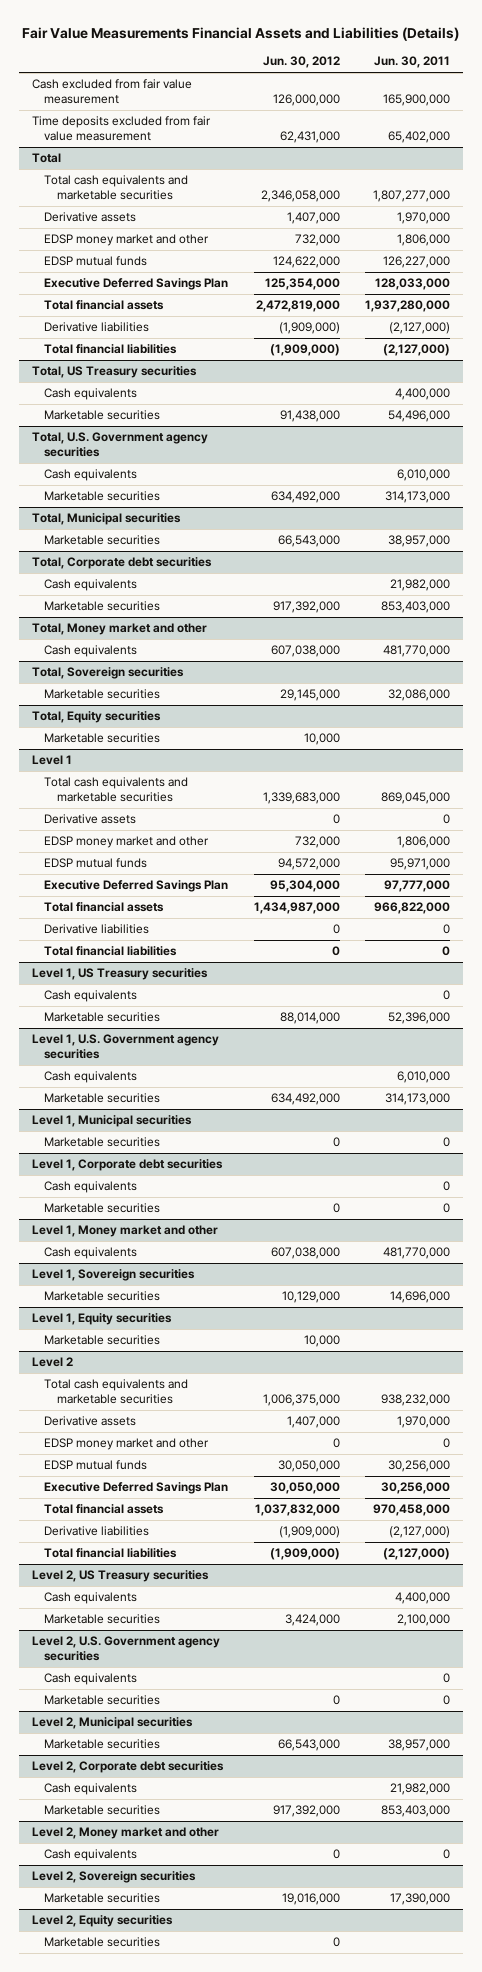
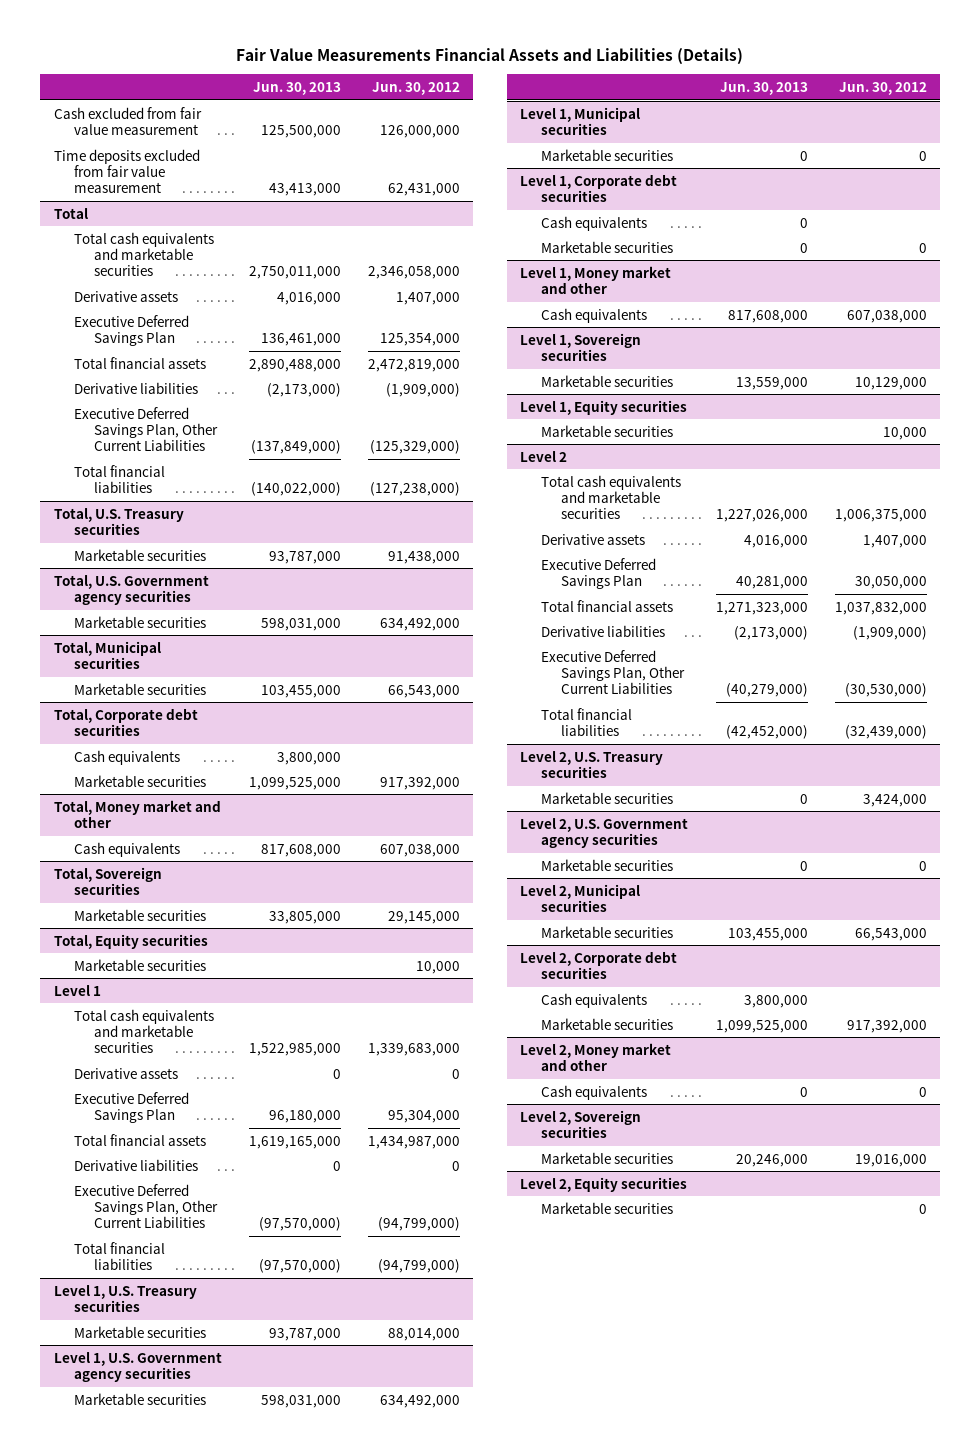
[374,56,451,69] Jun. 30, 2011 -> none
none -> [252,81,341,95] Jun. 30, 2013
[44,234,210,247] EDSP money market and other -> none
[44,256,148,267] EDSP mutual funds -> none
[44,388,138,401] Cash equivalents -> none
none -> [73,406,218,452] Executive Deferred Savings Plan, Other Current Liabilities
[269,344,340,357] (1,909,000) -> [369,481,460,496] (127,238,000)
[32,366,198,379] Total, US Treasury securities -> [53,507,184,535] Total, U.S. Treasury securities
[44,469,138,482] Cash equivalents -> none
[44,836,210,849] EDSP money market and other -> none
[44,858,148,869] EDSP mutual funds -> none
[44,990,138,1003] Cash equivalents -> none
none -> [73,1183,218,1229] Executive Deferred Savings Plan, Other Current Liabilities
[331,946,340,957] 0 -> [377,1258,460,1273] (94,799,000)
[32,968,209,981] Level 1, US Treasury securities -> [53,1284,197,1312] Level 1, U.S. Treasury securities
[44,1071,138,1084] Cash equivalents -> none
[44,1438,210,1451] EDSP money market and other -> none
[44,1460,148,1471] EDSP mutual funds -> none
[44,1592,138,1605] Cash equivalents -> none
none -> [540,649,685,695] Executive Deferred Savings Plan, Other Current Liabilities
[269,1548,340,1561] (1,909,000) -> [844,724,927,739] (32,439,000)
[32,1570,210,1583] Level 2, US Treasury securities -> [520,750,664,778] Level 2, U.S. Treasury securities
[44,1673,138,1686] Cash equivalents -> none

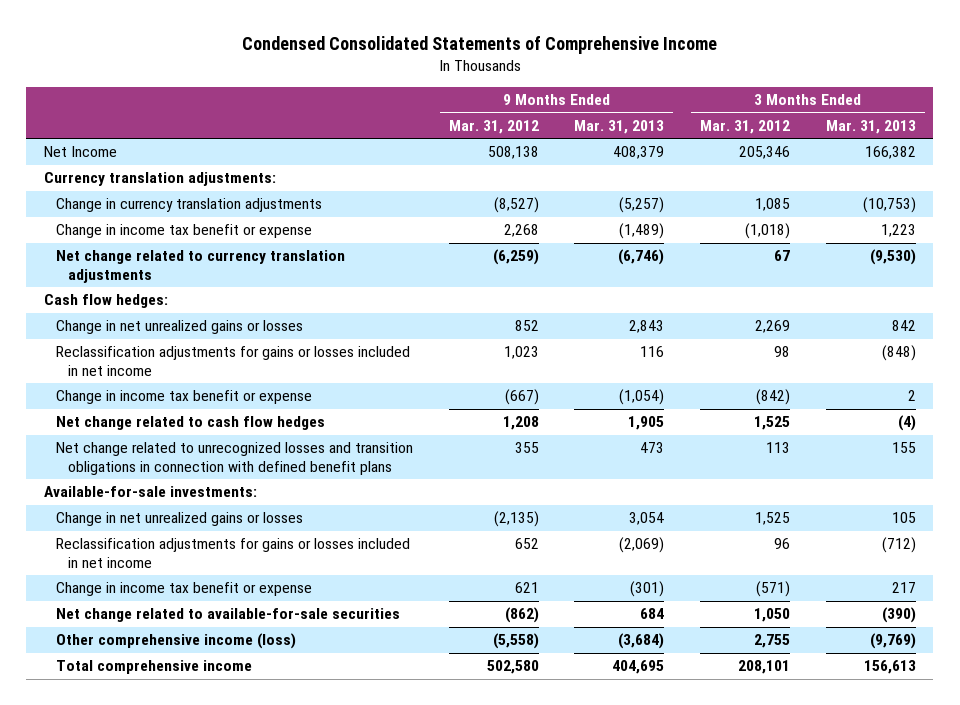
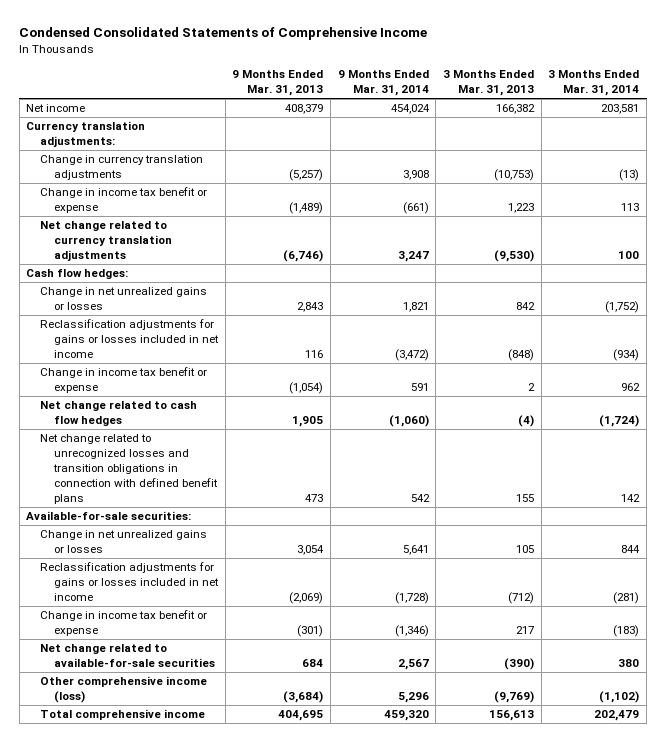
[448,119,539,134] Mar. 31, 2012 -> none
[700,119,791,134] Mar. 31, 2012 -> none
none -> [337,70,429,97] 9 Months Ended Mar. 31, 2014
none -> [548,70,640,97] 3 Months Ended Mar. 31, 2014
[44,146,118,158] Net Income -> [26,104,86,113] Net income
[44,486,258,498] Available-for-sale investments: -> [26,511,192,521] Available-for-sale securities:

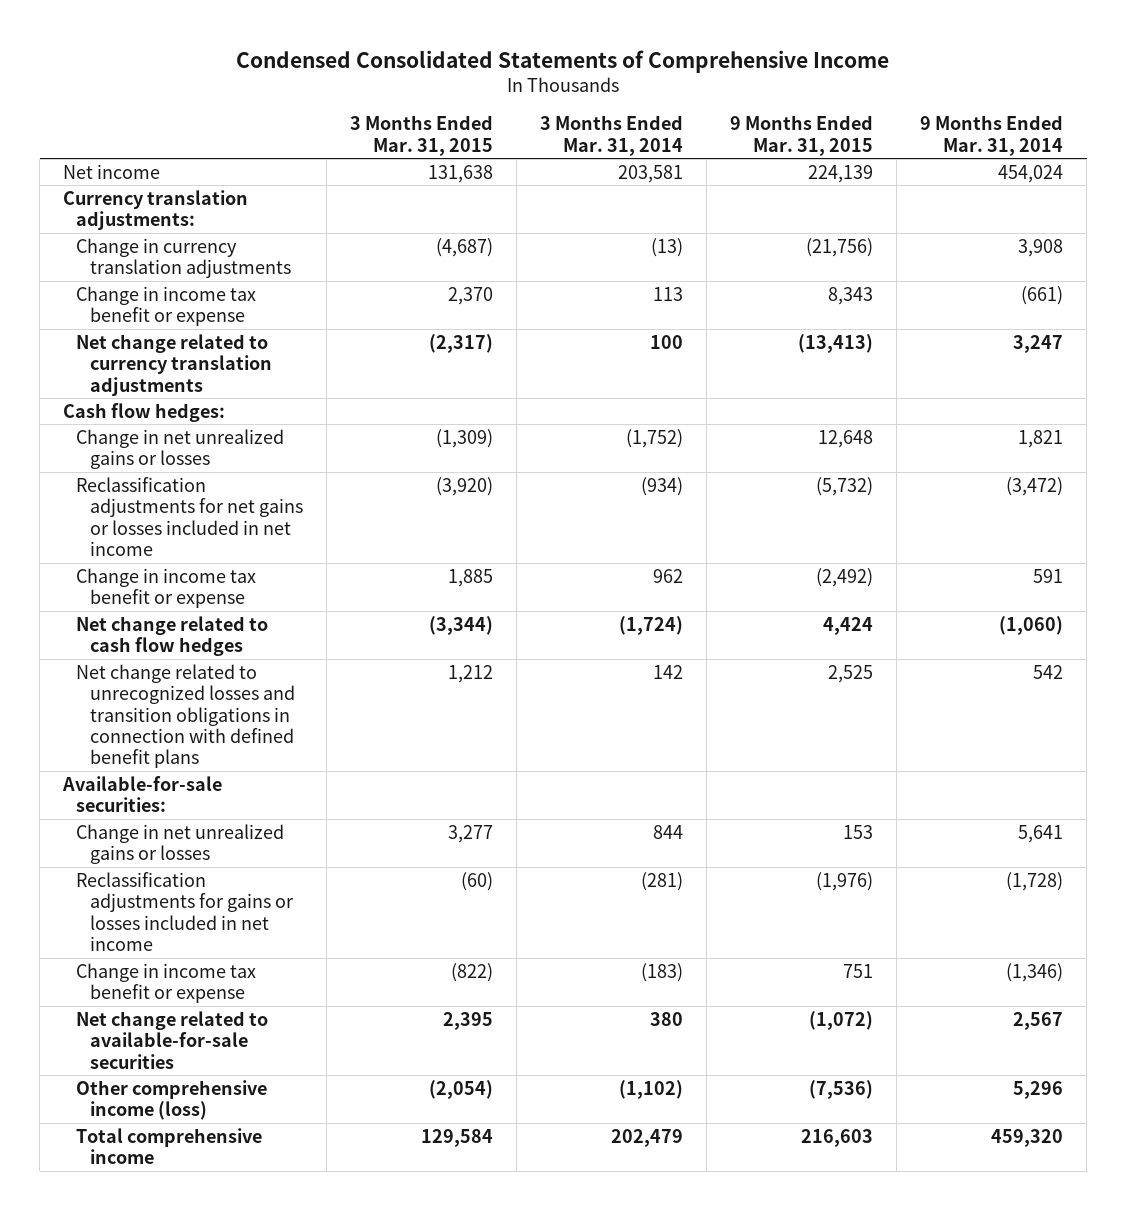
[232,70,324,97] 9 Months Ended Mar. 31, 2013 -> none
[443,70,535,97] 3 Months Ended Mar. 31, 2013 -> none
none -> [349,115,493,156] 3 Months Ended Mar. 31, 2015
none -> [730,115,874,156] 9 Months Ended Mar. 31, 2015
[40,319,219,359] Reclassification adjustments for gains or losses included in net income -> [76,476,303,557] Reclassification adjustments for net gains or losses included in net income

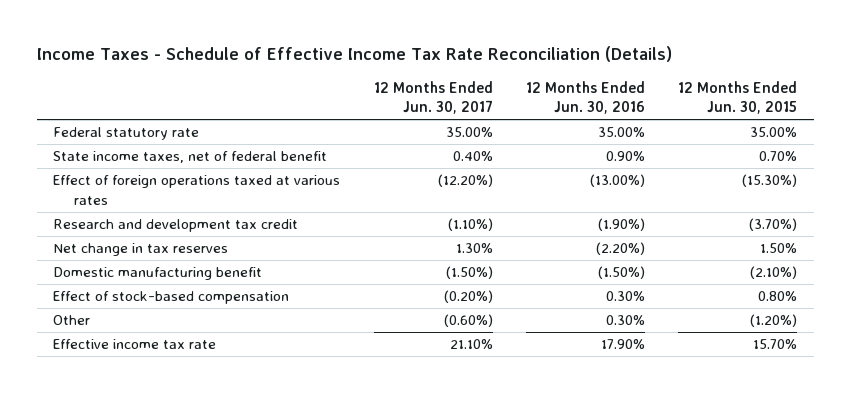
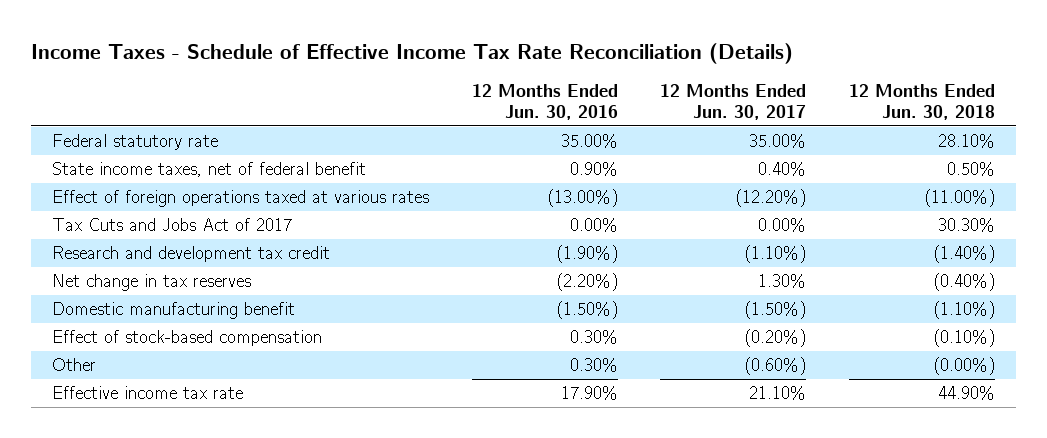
[678,80,798,115] 12 Months Ended Jun. 30, 2015 -> none
none -> [848,84,995,120] 12 Months Ended Jun. 30, 2018
none -> [51,218,292,232] Tax Cuts and Jobs Act of 2017

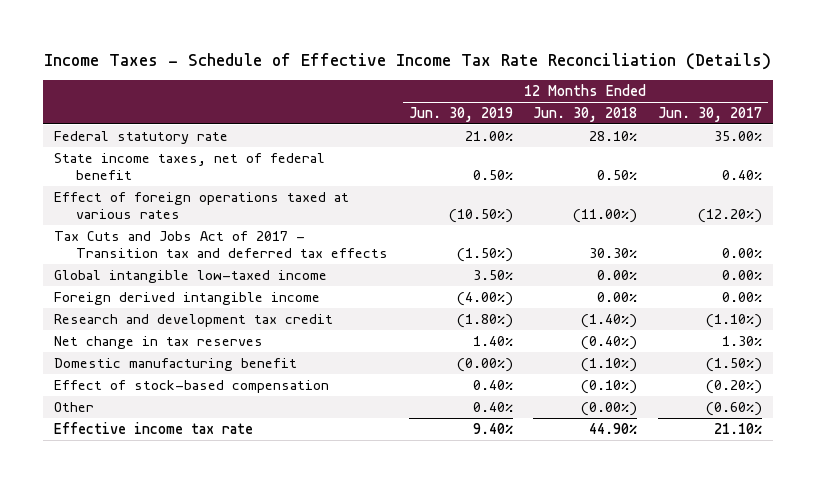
[471,84,618,120] 12 Months Ended Jun. 30, 2016 -> none
none -> [408,107,513,123] Jun. 30, 2019
[51,218,292,232] Tax Cuts and Jobs Act of 2017 -> [53,230,388,258] Tax Cuts and Jobs Act of 2017 - Transition tax and deferred tax effects
none -> [53,269,327,283] Global intangible low-taxed income
none -> [53,291,320,305] Foreign derived intangible income

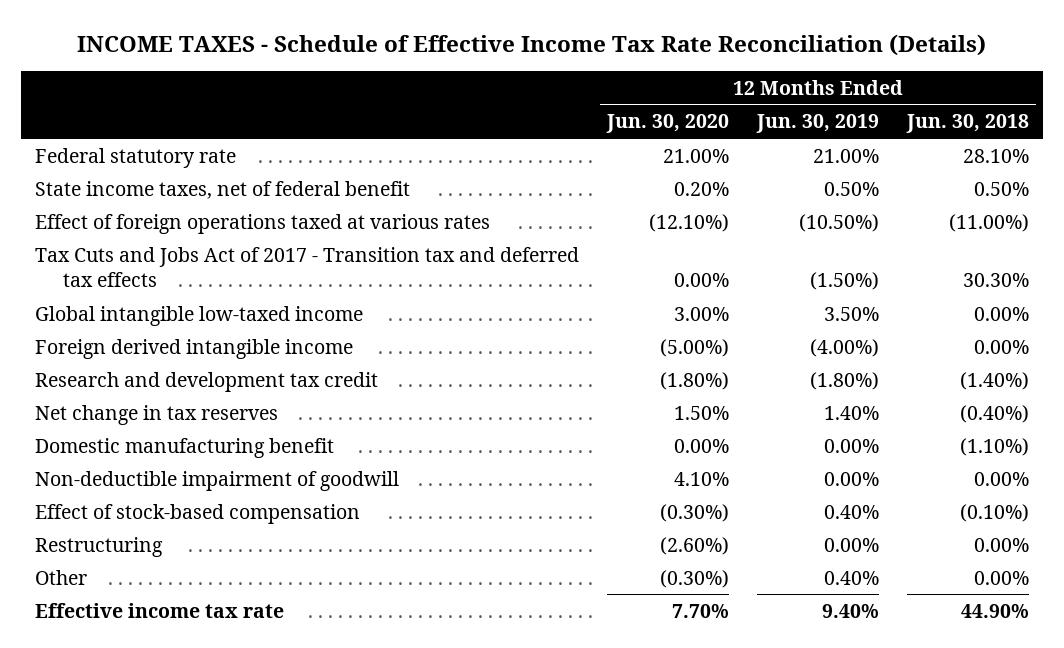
[43,52,771,70] Income Taxes - Schedule of Effective Income Tax Rate Reconciliation (Details) -> [76,33,986,56] INCOME TAXES - Schedule of Effective Income Tax Rate Reconciliation (Details)
[658,107,763,123] Jun. 30, 2017 -> none
none -> [605,114,729,134] Jun. 30, 2020
[456,357,513,372] (0.00%) -> [823,438,879,453] 0.00%
none -> [34,470,399,491] Non-deductible impairment of goodwill
none -> [34,536,163,557] Restructuring
[581,401,638,416] (0.00%) -> [973,570,1029,585] 0.00%

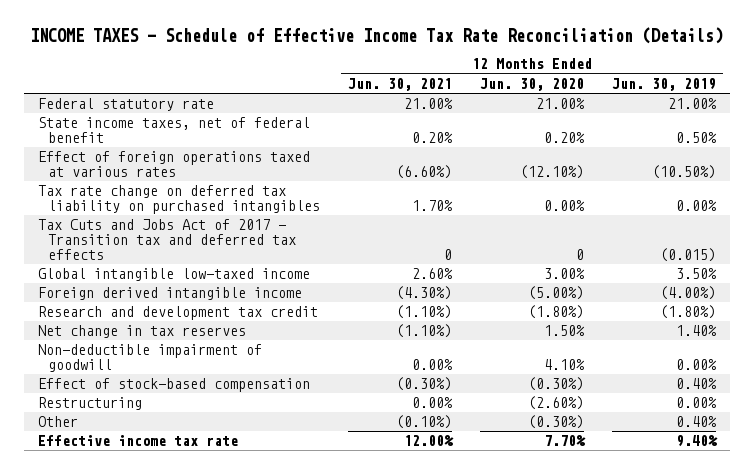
[905,114,1029,134] Jun. 30, 2018 -> none
none -> [348,77,453,91] Jun. 30, 2021
none -> [37,185,321,215] Tax rate change on deferred tax liability on purchased intangibles
[673,273,729,288] 0.00% -> [576,248,585,260] 0
[809,272,879,291] (1.50%) -> [660,247,717,262] (0.015)
[34,437,334,458] Domestic manufacturing benefit -> none

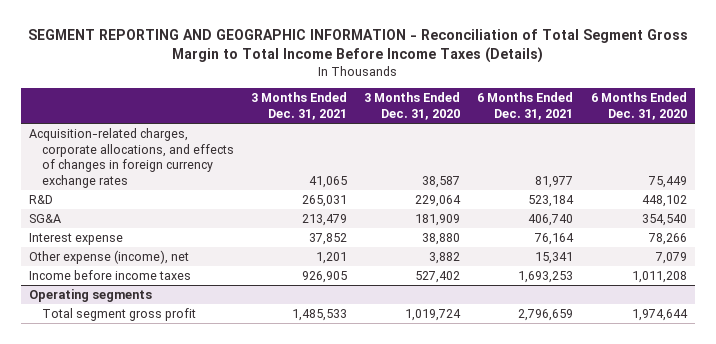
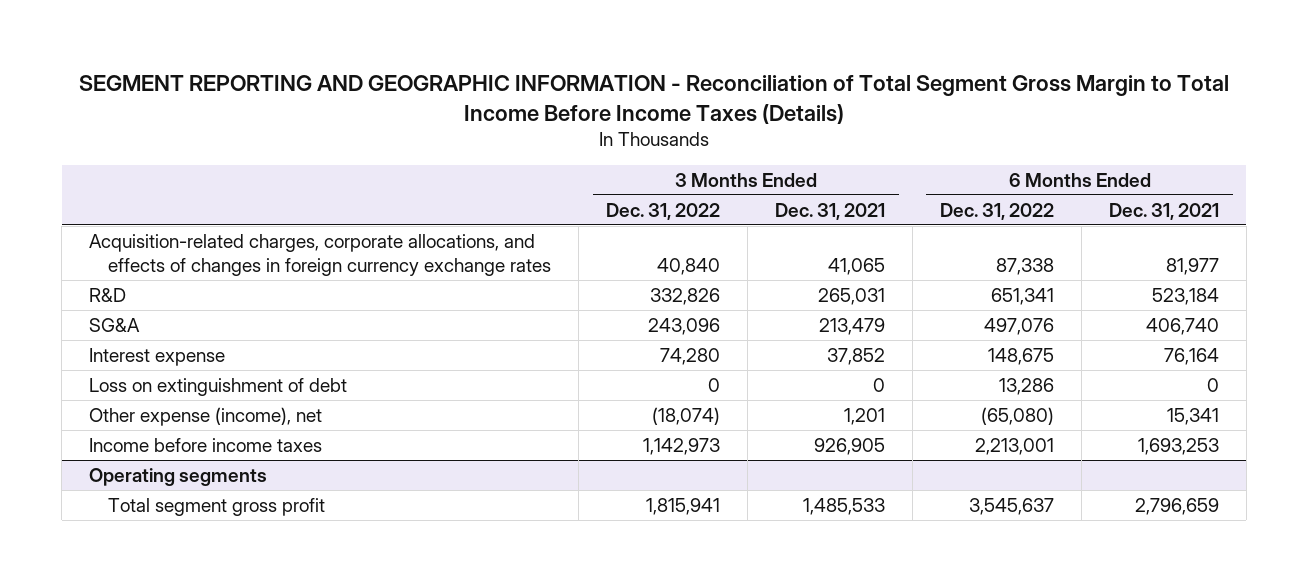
[364,92,461,121] 3 Months Ended Dec. 31, 2020 -> none
[590,92,687,121] 6 Months Ended Dec. 31, 2020 -> none
none -> [606,202,721,220] Dec. 31, 2022
none -> [940,202,1055,220] Dec. 31, 2022
none -> [89,377,348,396] Loss on extinguishment of debt

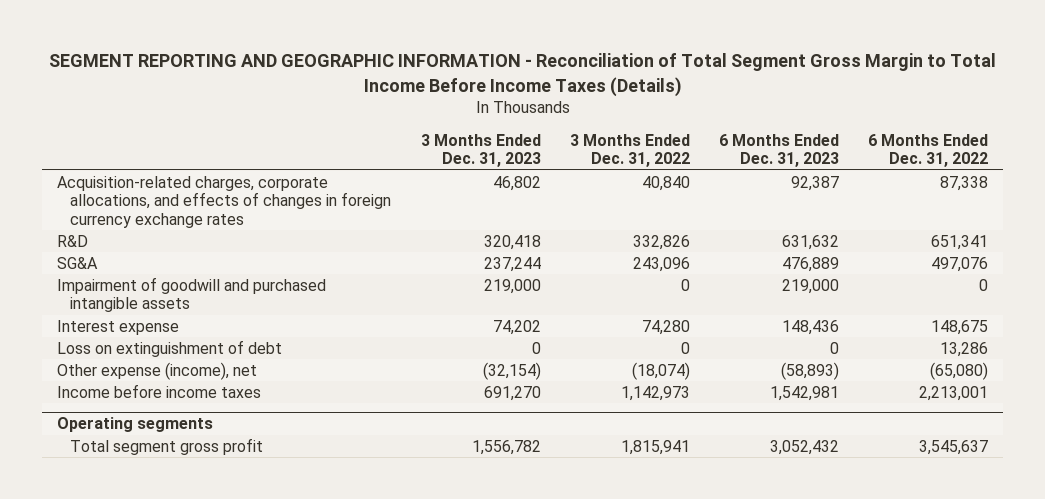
[775,202,886,220] Dec. 31, 2021 -> none
[1108,202,1219,220] Dec. 31, 2021 -> none
none -> [420,133,541,168] 3 Months Ended Dec. 31, 2023
none -> [719,133,840,168] 6 Months Ended Dec. 31, 2023
none -> [57,276,327,313] Impairment of goodwill and purchased intangible assets

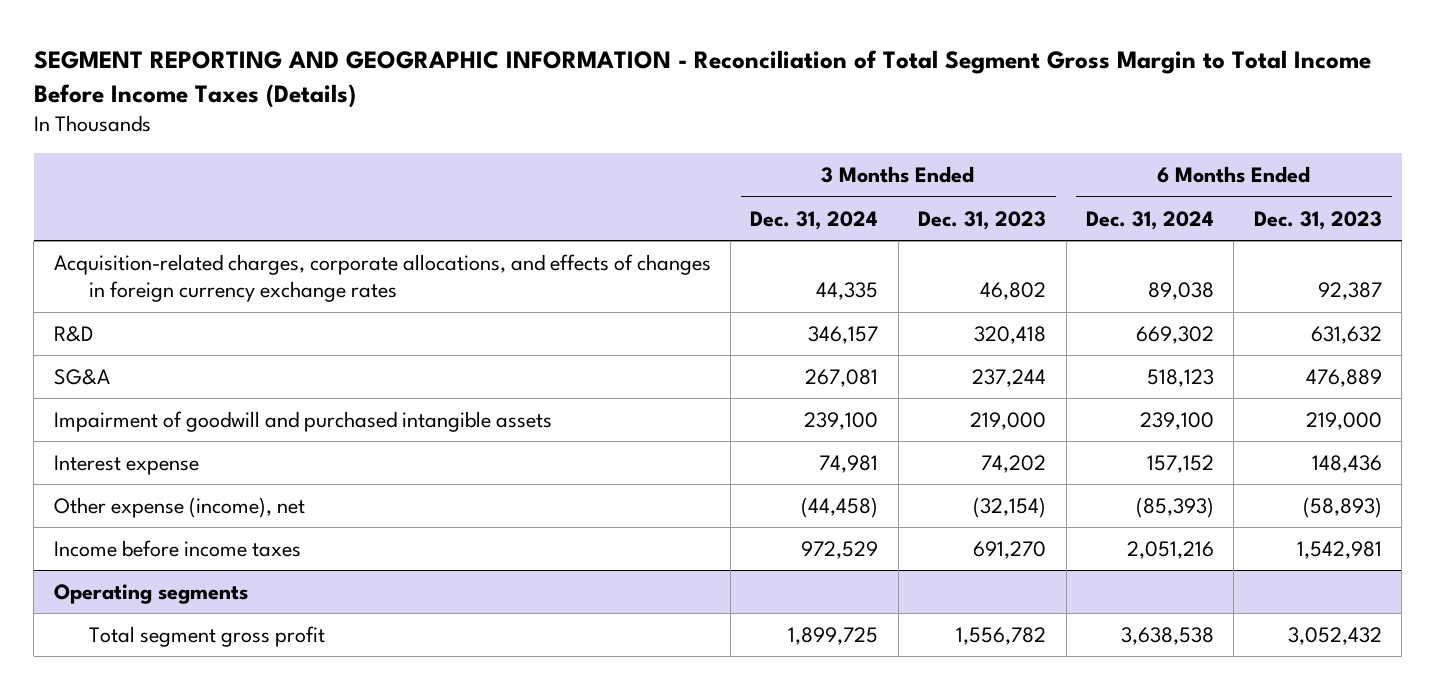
[569,133,690,168] 3 Months Ended Dec. 31, 2022 -> none
[868,133,989,168] 6 Months Ended Dec. 31, 2022 -> none
none -> [750,210,879,230] Dec. 31, 2024
none -> [1086,210,1215,230] Dec. 31, 2024
[57,339,283,357] Loss on extinguishment of debt -> none

